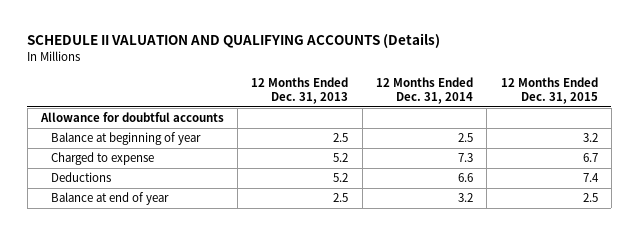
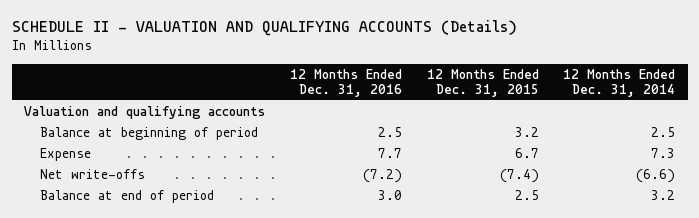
[27,33,441,49] SCHEDULE II VALUATION AND QUALIFYING ACCOUNTS (Details) -> [11,20,517,37] SCHEDULE II - VALUATION AND QUALIFYING ACCOUNTS (Details)
[251,76,349,105] 12 Months Ended Dec. 31, 2013 -> none
none -> [289,68,402,98] 12 Months Ended Dec. 31, 2016
[51,172,112,183] Deductions -> none
[39,112,224,123] Allowance for doubtful accounts -> [24,105,266,119] Valuation and qualifying accounts
[51,132,202,146] Balance at beginning of year -> [40,126,259,140] Balance at beginning of period
[51,152,155,166] Charged to expense -> [40,147,92,161] Expense
none -> [40,168,146,179] Net write-offs
[51,192,170,206] Balance at end of year -> [40,189,215,203] Balance at end of period

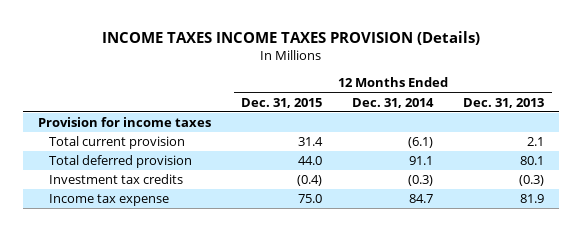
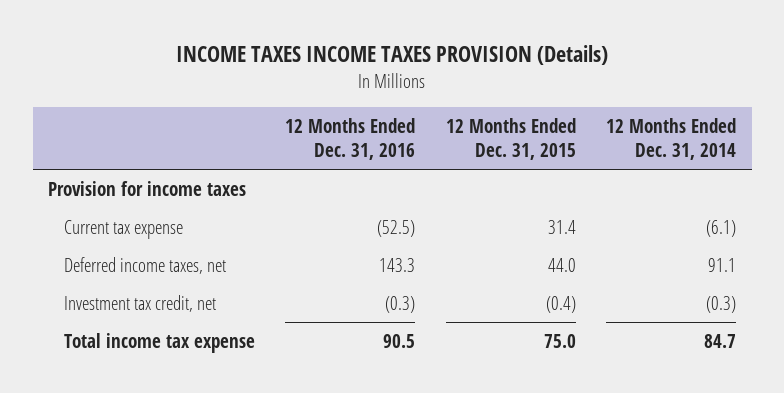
[463,97,545,108] Dec. 31, 2013 -> none
none -> [285,117,416,161] 12 Months Ended Dec. 31, 2016
[49,136,186,150] Total current provision -> [63,219,183,239] Current tax expense
[49,155,193,169] Total deferred provision -> [63,256,226,274] Deferred income taxes, net
[49,174,184,185] Investment tax credits -> [63,294,216,312] Investment tax credit, net
[49,194,170,207] Income tax expense -> [63,332,255,353] Total income tax expense

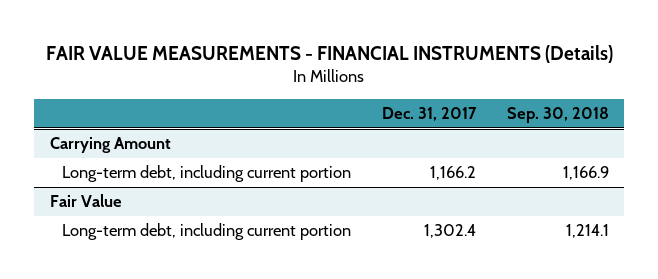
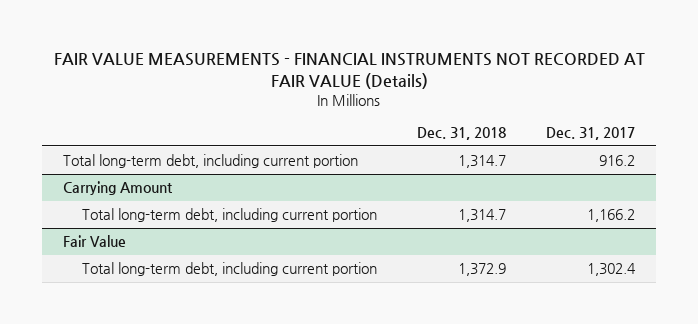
[46,44,614,63] FAIR VALUE MEASUREMENTS - FINANCIAL INSTRUMENTS (Details) -> [54,53,646,89] FAIR VALUE MEASUREMENTS - FINANCIAL INSTRUMENTS NOT RECORDED AT FAIR VALUE (Details)
[506,107,609,124] Sep. 30, 2018 -> none
none -> [417,127,507,141] Dec. 31, 2018
none -> [62,154,358,169] Total long-term debt, including current portion
[61,165,351,183] Long-term debt, including current portion -> [81,208,377,223] Total long-term debt, including current portion
[61,223,351,241] Long-term debt, including current portion -> [81,262,377,277] Total long-term debt, including current portion

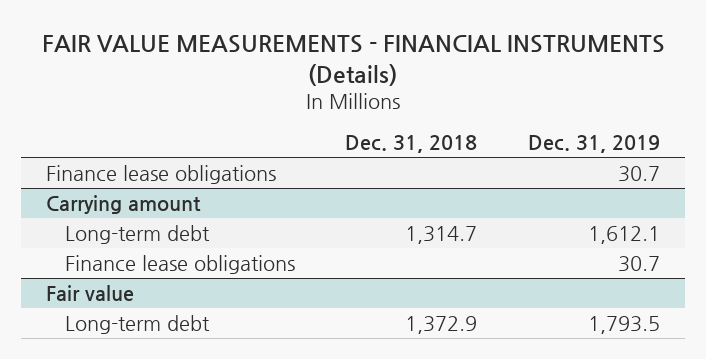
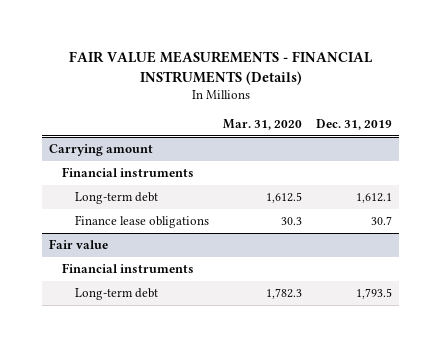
[345,135,478,154] Dec. 31, 2018 -> none
none -> [223,118,303,130] Mar. 31, 2020
[46,164,277,184] Finance lease obligations -> none
none -> [61,167,194,178] Financial instruments
none -> [61,263,194,274] Financial instruments

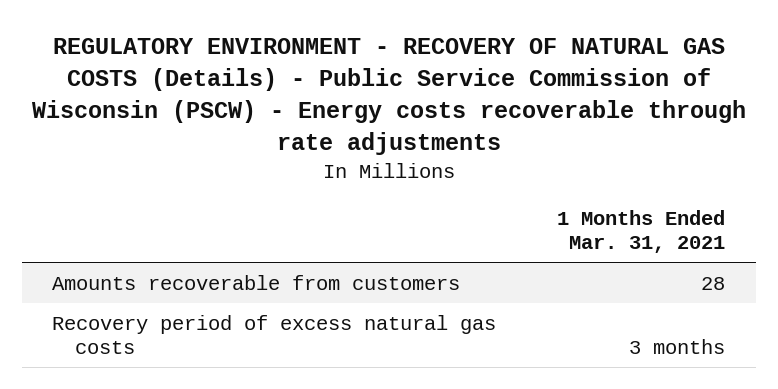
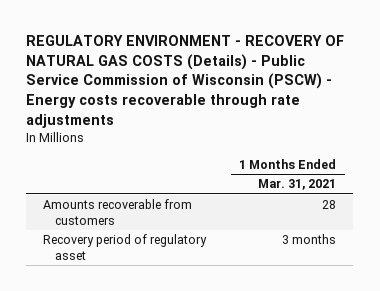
[52,314,497,355] Recovery period of excess natural gas costs -> [43,234,208,260] Recovery period of regulatory asset

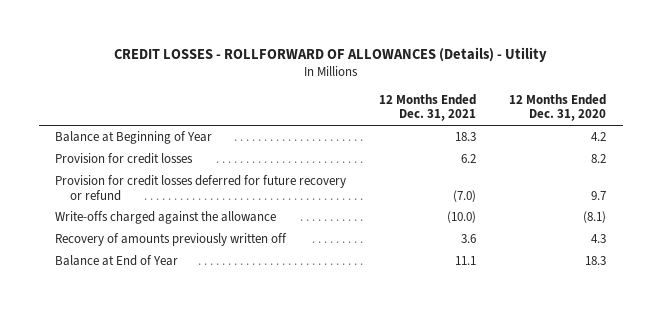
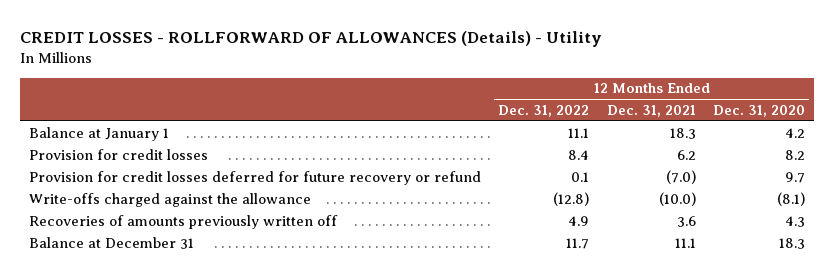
none -> [498,105,590,118] Dec. 31, 2022
[55,130,213,144] Balance at Beginning of Year -> [28,126,169,141] Balance at January 1
[55,232,288,246] Recovery of amounts previously written off -> [28,214,338,229] Recoveries of amounts previously written off
[55,254,179,266] Balance at End of Year -> [28,236,194,249] Balance at December 31

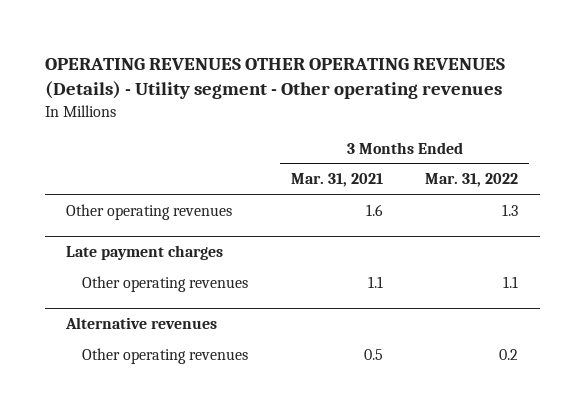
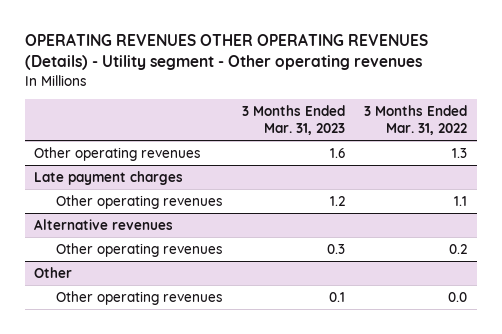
[290,173,383,188] Mar. 31, 2021 -> none
none -> [241,104,345,136] 3 Months Ended Mar. 31, 2023
none -> [34,266,73,278] Other
none -> [56,290,223,305] Other operating revenues

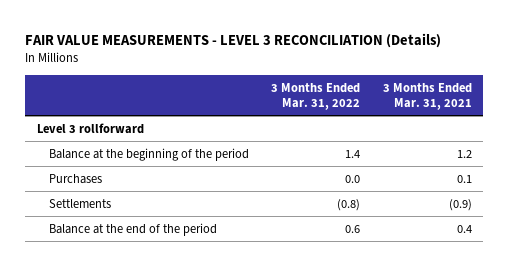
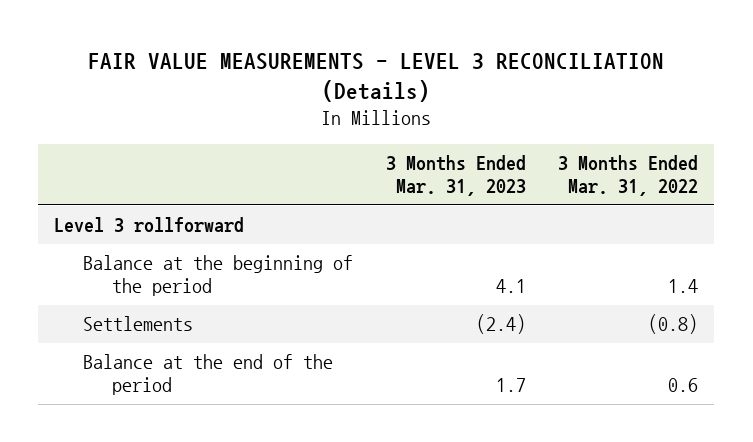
[382,82,472,110] 3 Months Ended Mar. 31, 2021 -> none
none -> [385,154,526,197] 3 Months Ended Mar. 31, 2023
[48,173,102,184] Purchases -> none

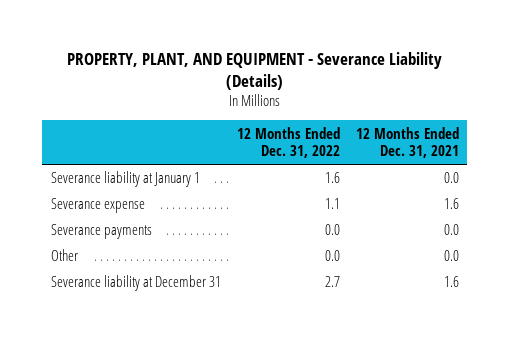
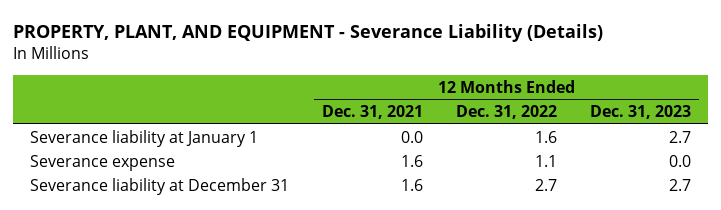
none -> [590,105,692,120] Dec. 31, 2023
[50,224,152,240] Severance payments -> none
[50,249,78,262] Other -> none

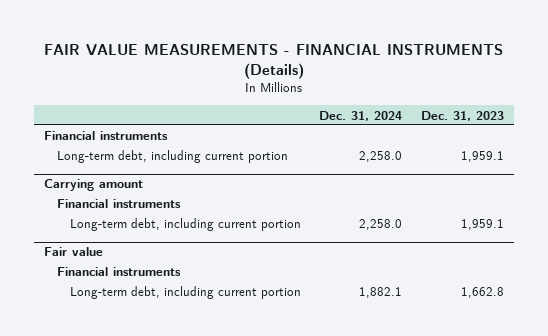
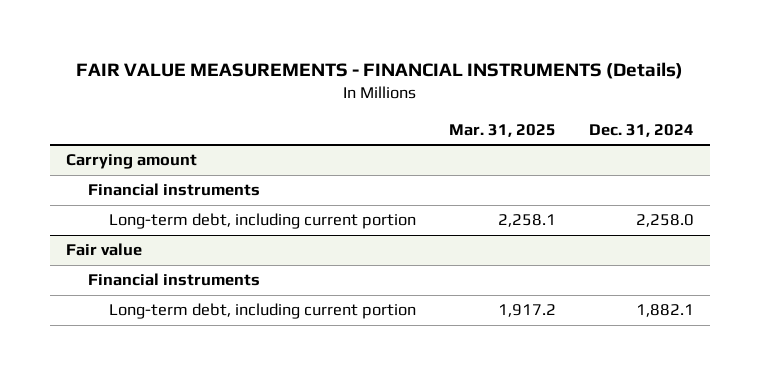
[421,110,505,121] Dec. 31, 2023 -> none
none -> [449,123,557,137] Mar. 31, 2025
[43,131,168,141] Financial instruments -> none
[56,150,288,164] Long-term debt, including current portion -> none

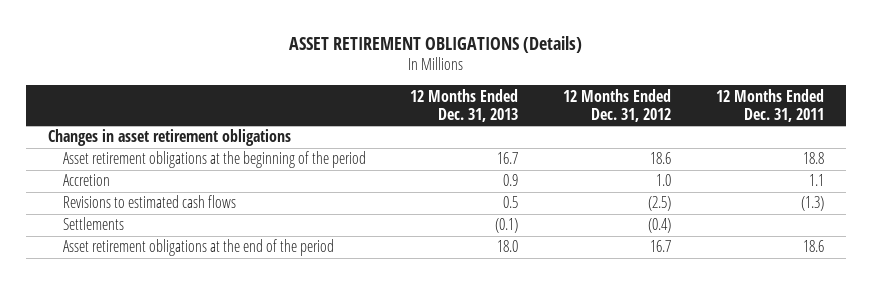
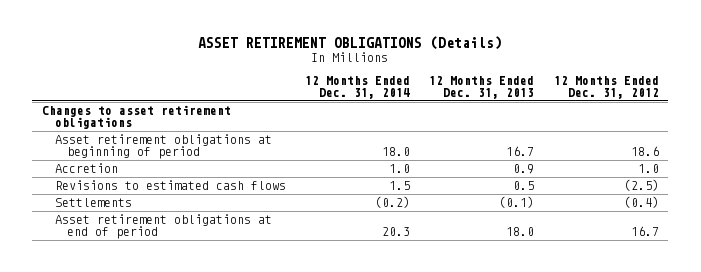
[715,88,824,122] 12 Months Ended Dec. 31, 2011 -> none
none -> [305,75,411,99] 12 Months Ended Dec. 31, 2014
[48,129,292,147] Changes in asset retirement obligations -> [42,105,232,130] Changes to asset retirement obligations
[62,151,366,169] Asset retirement obligations at the beginning of the period -> [54,134,272,160] Asset retirement obligations at beginning of period
[62,239,334,257] Asset retirement obligations at the end of the period -> [54,214,272,240] Asset retirement obligations at end of period

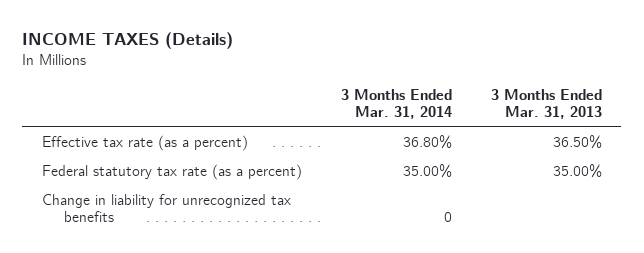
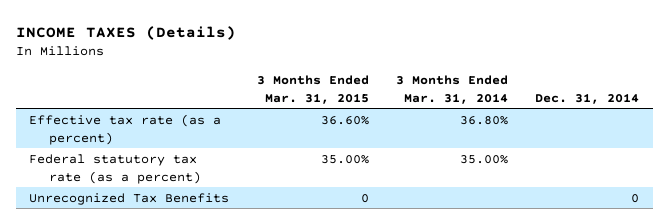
[490,88,602,120] 3 Months Ended Mar. 31, 2013 -> none
none -> [256,74,369,104] 3 Months Ended Mar. 31, 2015
none -> [535,92,640,104] Dec. 31, 2014
[41,193,291,223] Change in liability for unrecognized tax benefits -> none
none -> [29,192,230,205] Unrecognized Tax Benefits

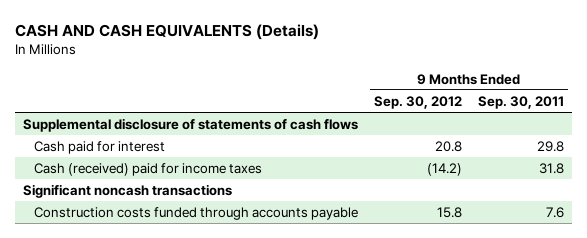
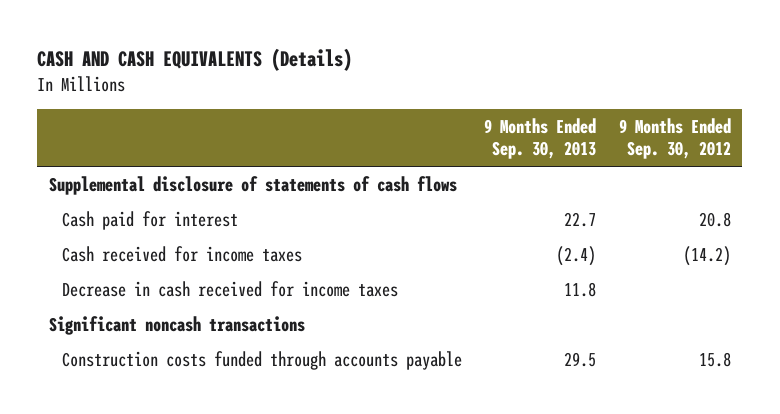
[477,95,564,109] Sep. 30, 2011 -> none
none -> [484,118,597,159] 9 Months Ended Sep. 30, 2013
[34,162,263,176] Cash (received) paid for income taxes -> [61,246,302,263] Cash received for income taxes
none -> [61,281,398,298] Decrease in cash received for income taxes

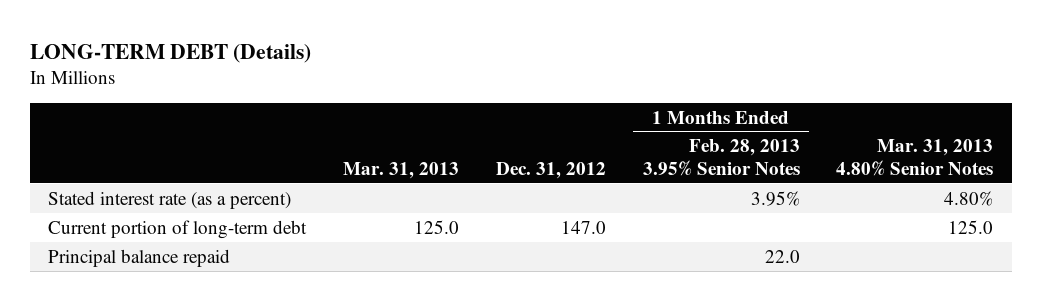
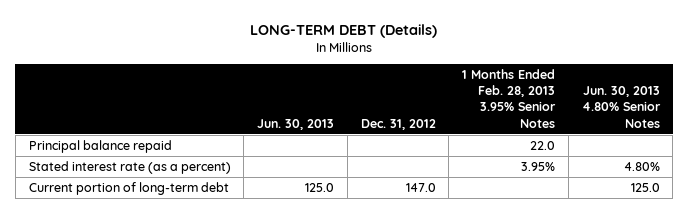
[343,161,460,179] Mar. 31, 2013 -> none
[836,139,994,176] Mar. 31, 2013 4.80% Senior Notes -> none
none -> [257,118,335,130] Jun. 30, 2013
none -> [581,86,661,128] Jun. 30, 2013 4.80% Senior Notes
[48,248,231,267] Principal balance repaid -> [28,140,172,154] Principal balance repaid

